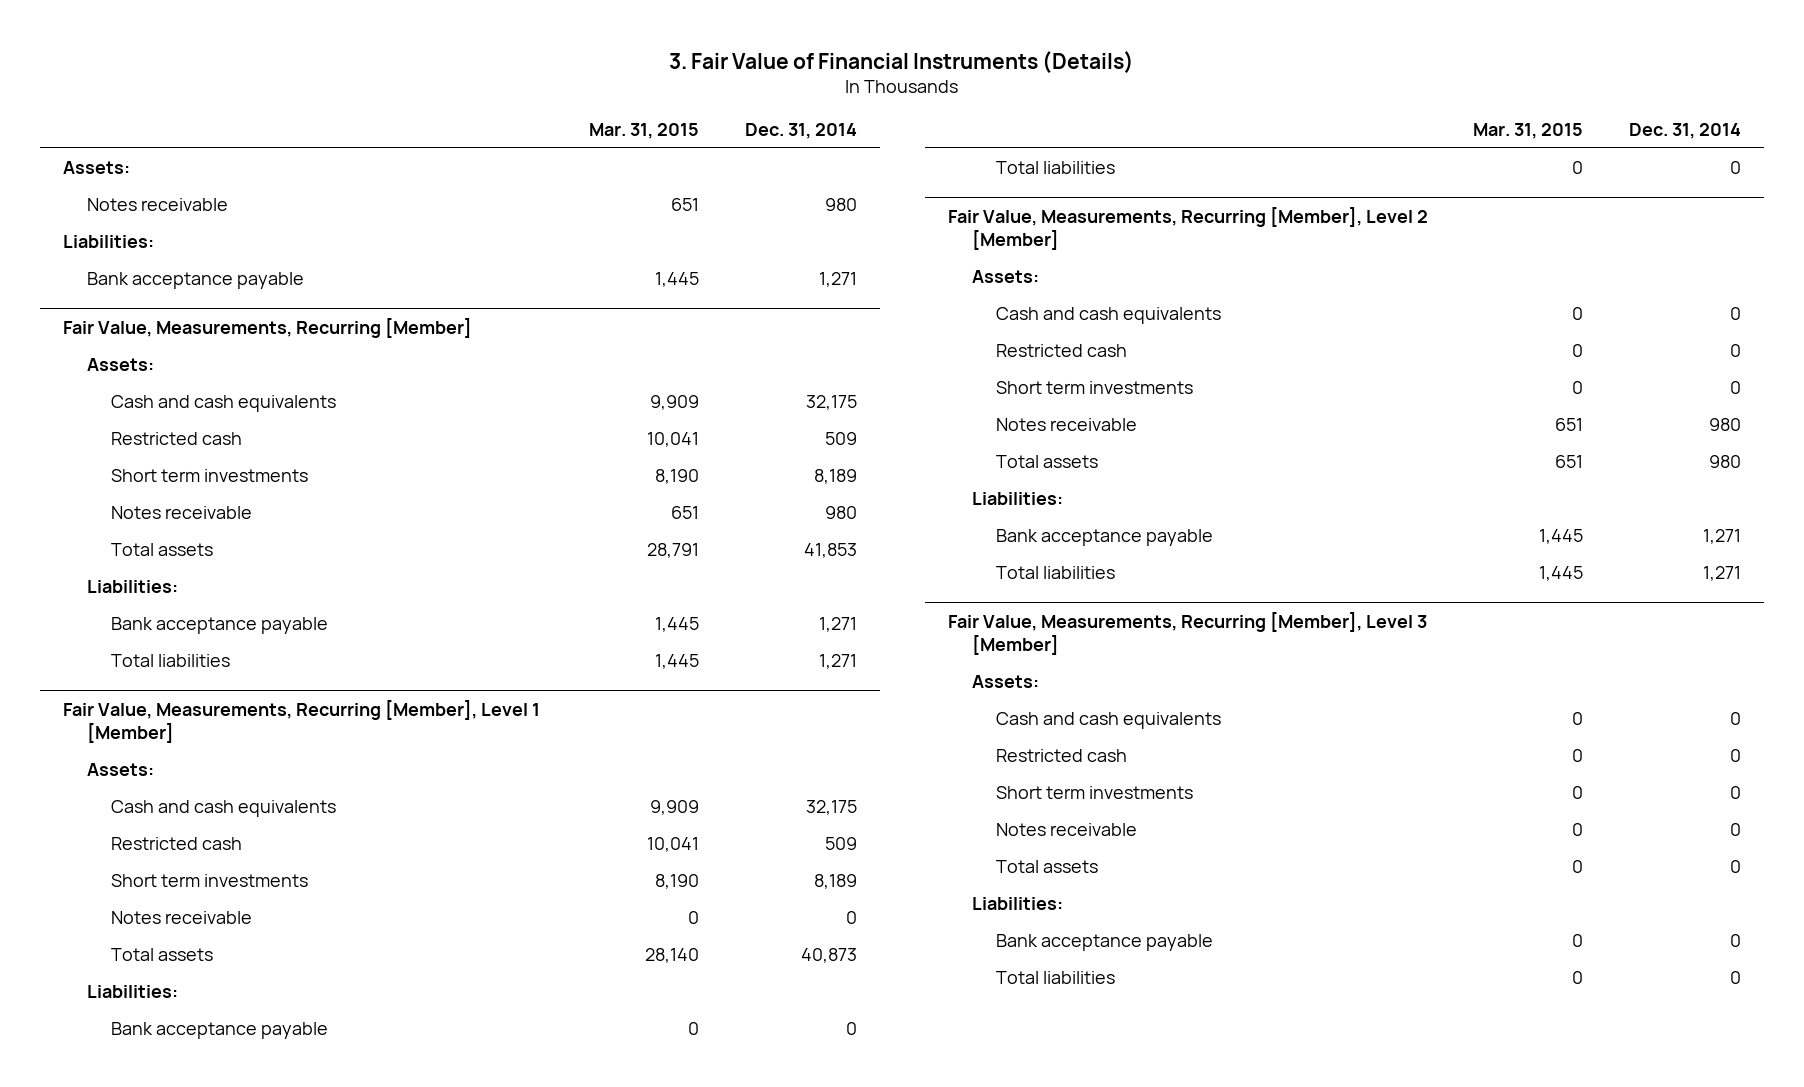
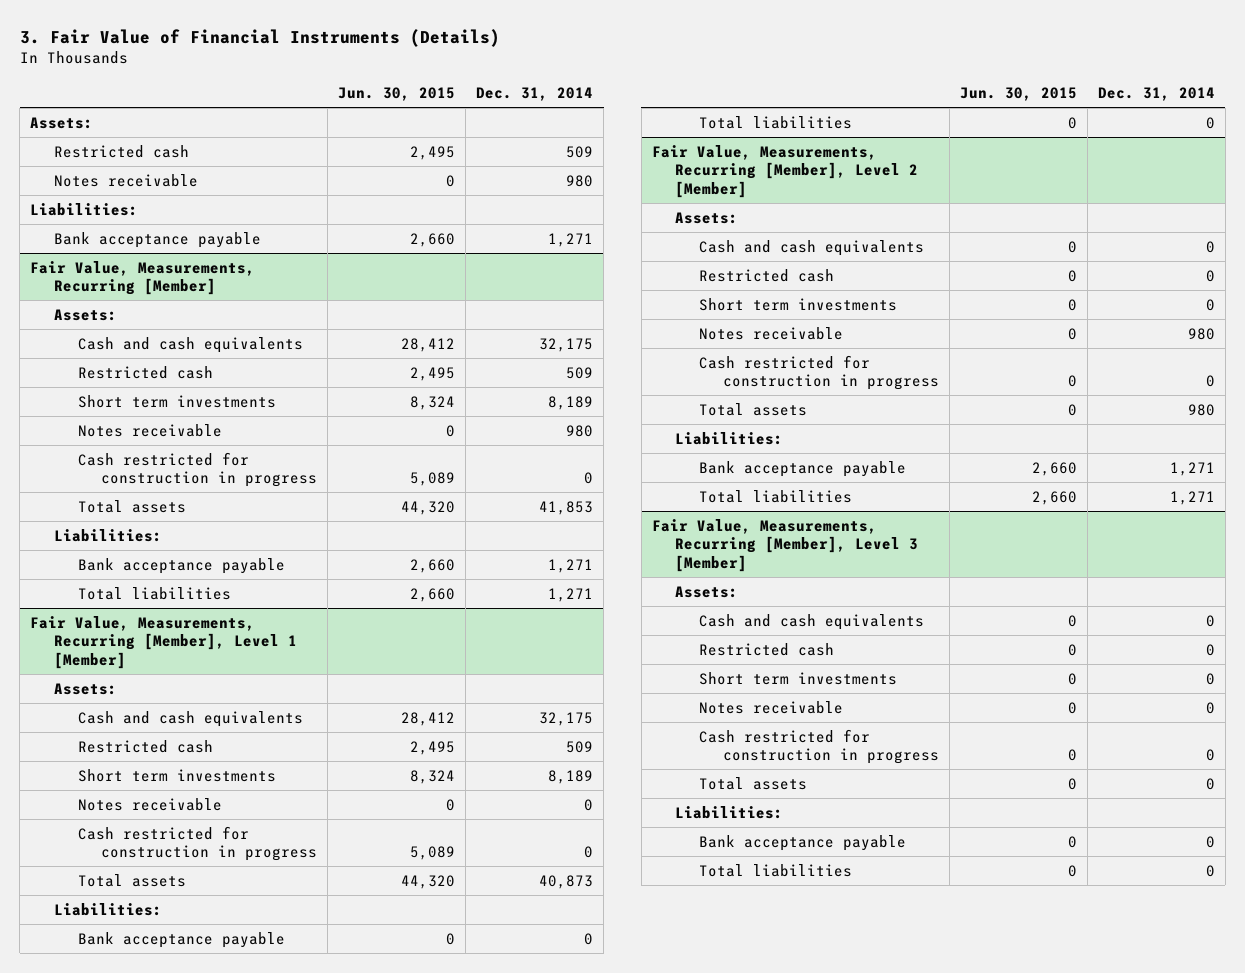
[589,123,700,140] Mar. 31, 2015 -> none
none -> [338,86,456,101] Jun. 30, 2015
none -> [53,144,189,158] Restricted cash
none -> [77,451,318,488] Cash restricted for construction in progress
none -> [77,825,318,862] Cash restricted for construction in progress
none -> [699,354,939,391] Cash restricted for construction in progress
none -> [699,728,939,765] Cash restricted for construction in progress

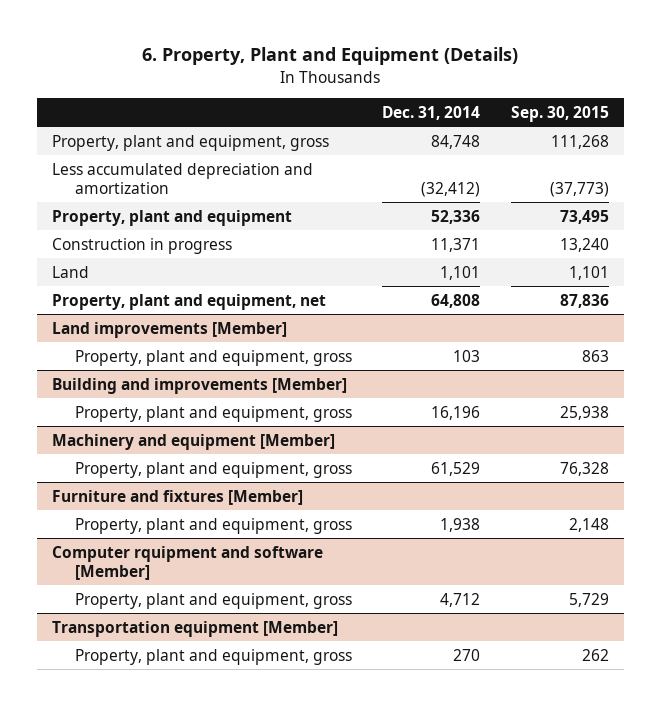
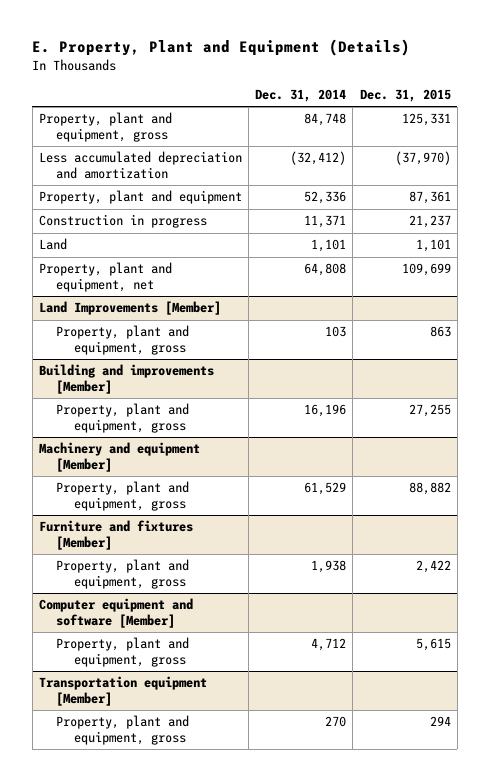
[142,47,519,66] 6. Property, Plant and Equipment (Details) -> [32,39,411,57] E. Property, Plant and Equipment (Details)
[510,105,609,122] Sep. 30, 2015 -> none
none -> [359,89,451,103] Dec. 31, 2015
[52,321,288,338] Land improvements [Member] -> [39,301,222,316] Land Improvements [Member]
[52,545,324,580] Computer rquipment and software [Member] -> [39,598,194,628] Computer equipment and software [Member]

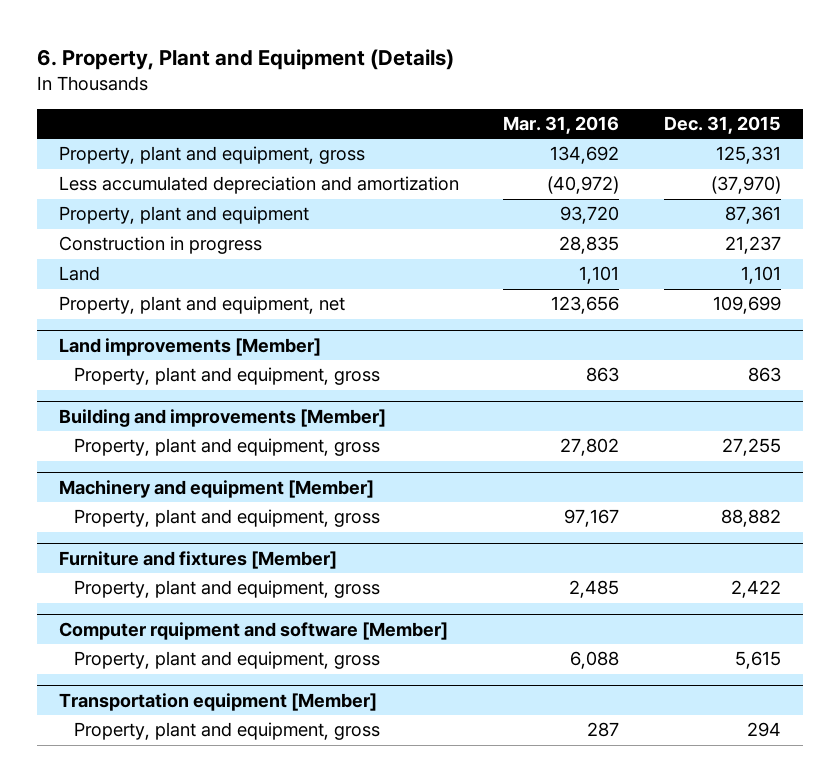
[32,39,411,57] E. Property, Plant and Equipment (Details) -> [36,49,454,71] 6. Property, Plant and Equipment (Details)
[255,89,347,103] Dec. 31, 2014 -> none
none -> [503,116,620,135] Mar. 31, 2016
[39,301,222,316] Land Improvements [Member] -> [58,338,321,357] Land improvements [Member]
[39,598,194,628] Computer equipment and software [Member] -> [58,622,448,641] Computer rquipment and software [Member]

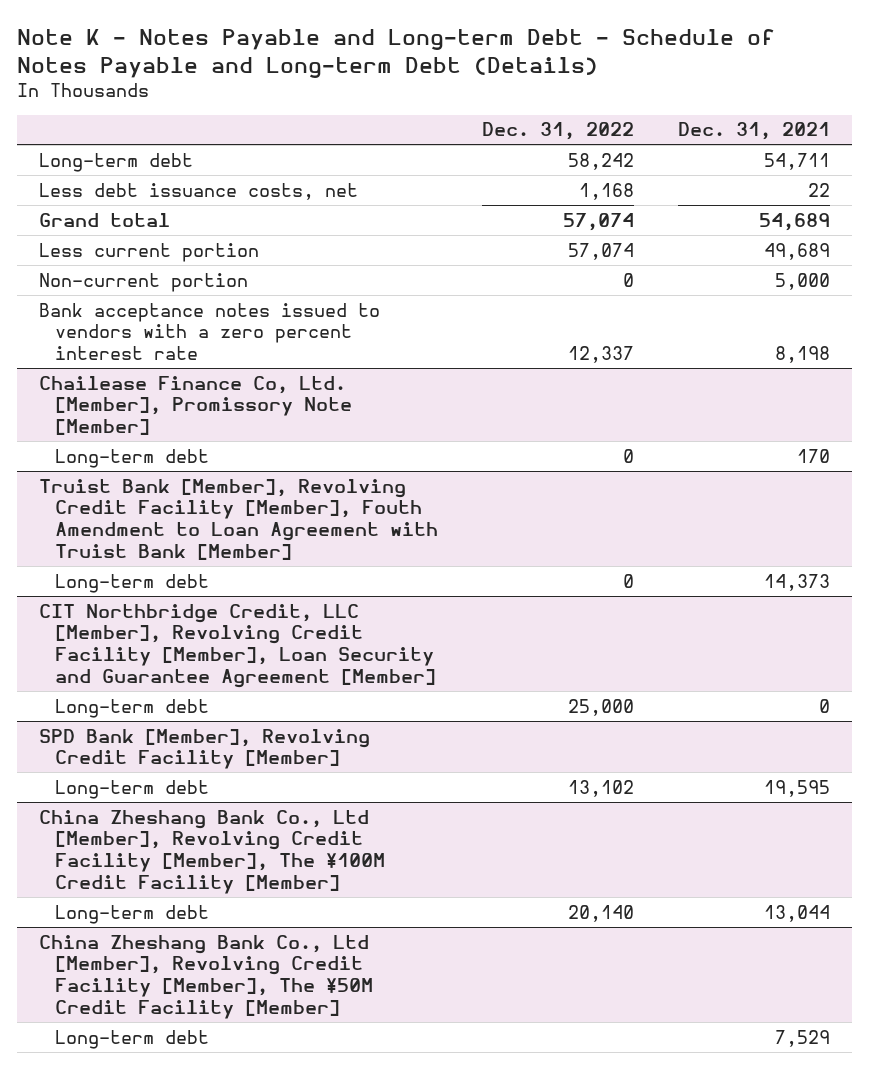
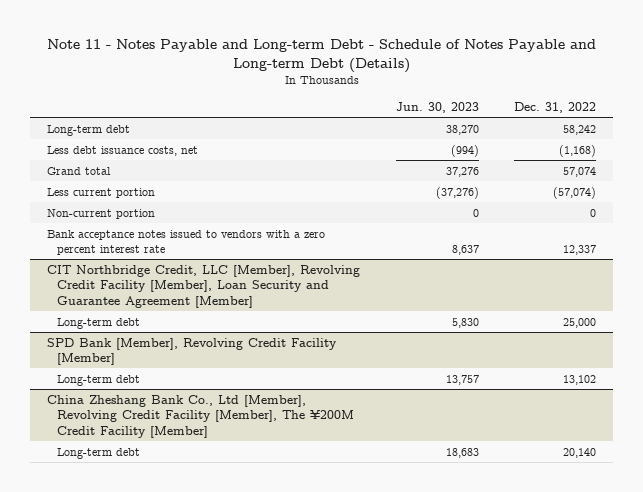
[17,28,776,78] Note K - Notes Payable and Long-term Debt - Schedule of Notes Payable and Long-term Debt (Details) -> [46,38,596,73] Note 11 - Notes Payable and Long-term Debt - Schedule of Notes Payable and Long-term Debt (Details)
[678,122,831,141] Dec. 31, 2021 -> none
none -> [395,101,479,113] Jun. 30, 2023
[579,182,635,200] 1,168 -> [558,144,596,157] (1,168)
[568,242,635,260] 57,074 -> [552,186,596,199] (57,074)
[39,375,353,436] Chailease Finance Co, Ltd. [Member], Promissory Note [Member] -> none
[55,448,210,468] Long-term debt -> none
[39,478,439,560] Truist Bank [Member], Revolving Credit Facility [Member], Fouth Amendment to Loan Agreement with Truist Bank [Member] -> none
[55,573,210,593] Long-term debt -> none
[39,809,386,894] China Zheshang Bank Co., Ltd [Member], Revolving Credit Facility [Member], The ¥100M Credit Facility [Member] -> [47,394,354,438] China Zheshang Bank Co., Ltd [Member], Revolving Credit Facility [Member], The ¥200M Credit Facility [Member]
[39,934,374,1019] China Zheshang Bank Co., Ltd [Member], Revolving Credit Facility [Member], The ¥50M Credit Facility [Member] -> none
[55,1029,210,1049] Long-term debt -> none

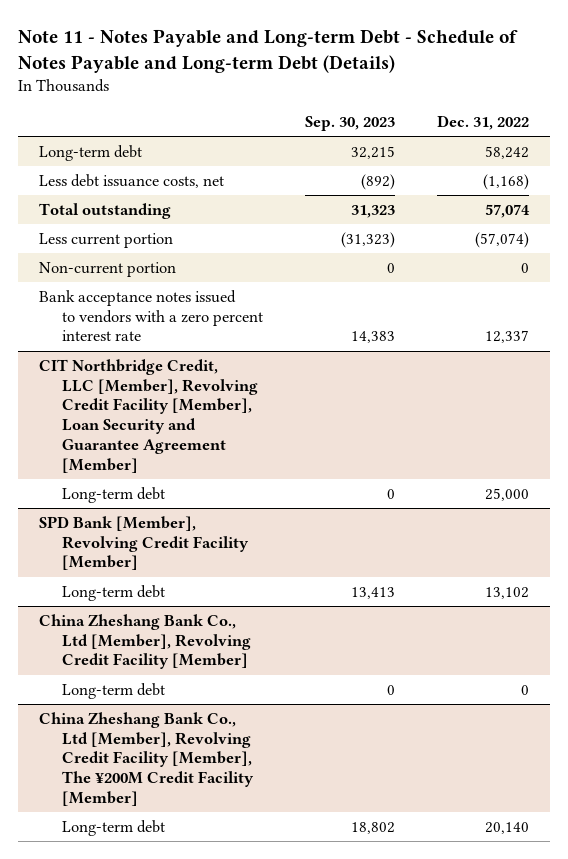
[395,101,479,113] Jun. 30, 2023 -> none
none -> [304,115,395,131] Sep. 30, 2023
[47,166,112,175] Grand total -> [38,202,171,219] Total outstanding
none -> [38,613,251,670] China Zheshang Bank Co., Ltd [Member], Revolving Credit Facility [Member]
none -> [61,682,165,699] Long-term debt

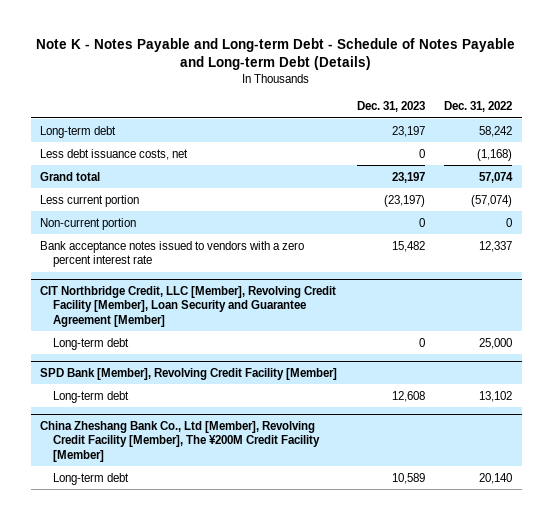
[17,29,518,73] Note 11 - Notes Payable and Long-term Debt - Schedule of Notes Payable and Long-term Debt (Details) -> [36,37,516,71] Note K - Notes Payable and Long-term Debt - Schedule of Notes Payable and Long-term Debt (Details)
[304,115,395,131] Sep. 30, 2023 -> none
none -> [356,101,425,113] Dec. 31, 2023
[38,202,171,219] Total outstanding -> [40,171,101,181] Grand total
[38,613,251,670] China Zheshang Bank Co., Ltd [Member], Revolving Credit Facility [Member] -> none
[61,682,165,699] Long-term debt -> none

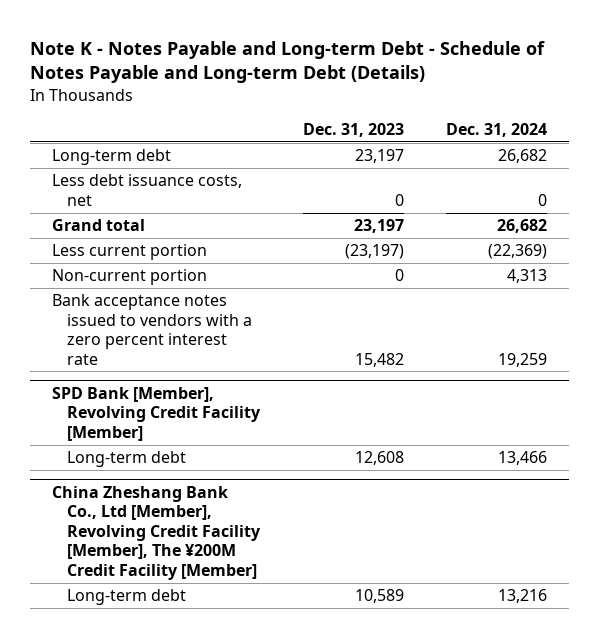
[444,101,513,113] Dec. 31, 2022 -> none
none -> [446,122,548,137] Dec. 31, 2024
[40,285,337,327] CIT Northbridge Credit, LLC [Member], Revolving Credit Facility [Member], Loan Security and Guarantee Agreement [Member] -> none
[52,337,129,350] Long-term debt -> none

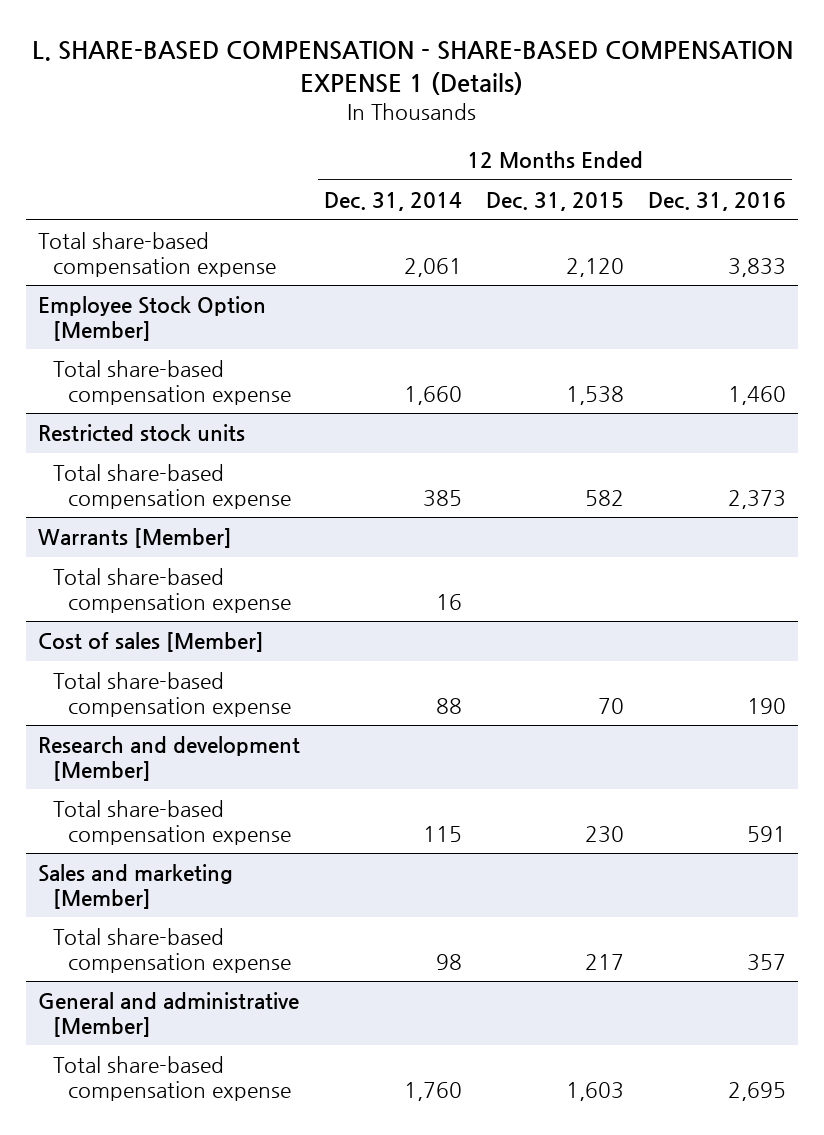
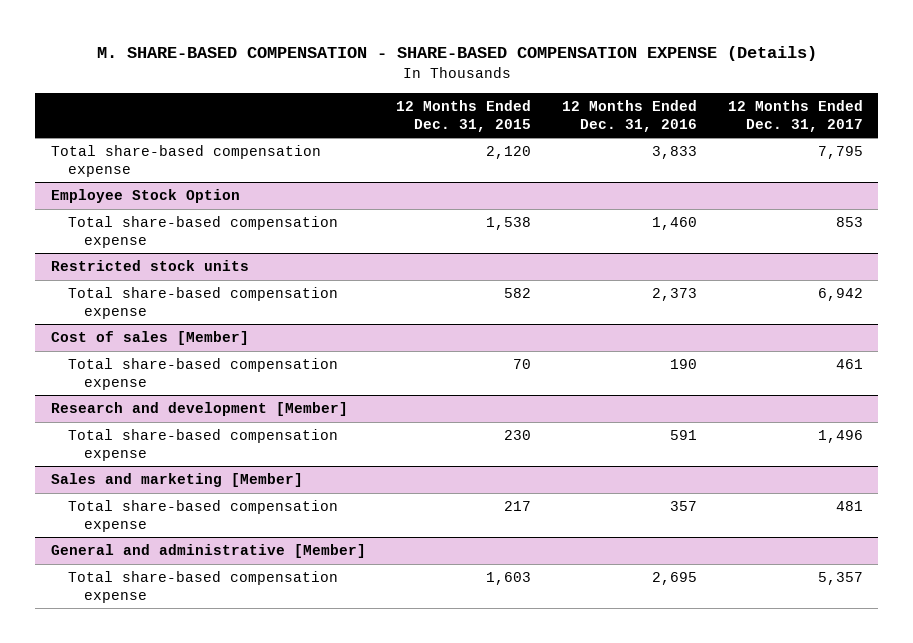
[31,41,793,95] L. SHARE-BASED COMPENSATION - SHARE-BASED COMPENSATION EXPENSE 1 (Details) -> [96,46,817,62] M. SHARE-BASED COMPENSATION - SHARE-BASED COMPENSATION EXPENSE (Details)
[323,192,462,212] Dec. 31, 2014 -> none
none -> [727,100,863,132] 12 Months Ended Dec. 31, 2017
[37,296,266,341] Employee Stock Option [Member] -> [50,189,240,204] Employee Stock Option
[37,528,232,549] Warrants [Member] -> none
[52,568,291,613] Total share-based compensation expense -> none

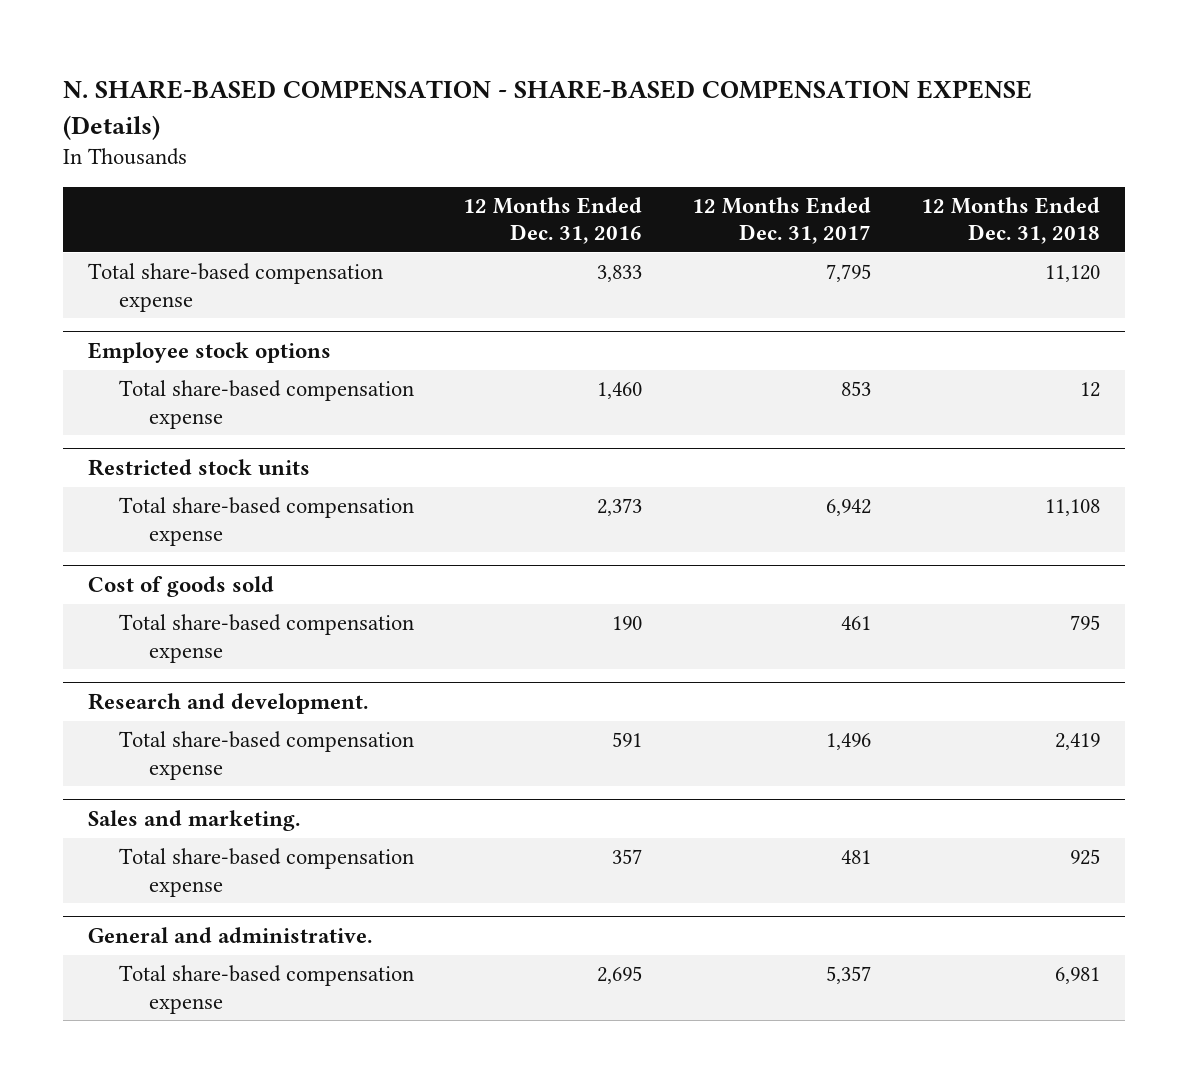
[96,46,817,62] M. SHARE-BASED COMPENSATION - SHARE-BASED COMPENSATION EXPENSE (Details) -> [63,80,1033,140] N. SHARE-BASED COMPENSATION - SHARE-BASED COMPENSATION EXPENSE (Details)
[396,100,532,132] 12 Months Ended Dec. 31, 2015 -> none
none -> [920,196,1100,245] 12 Months Ended Dec. 31, 2018
[50,189,240,204] Employee Stock Option -> [88,341,332,363] Employee stock options
[50,331,249,346] Cost of sales [Member] -> [88,575,275,597] Cost of goods sold
[50,402,348,417] Research and development [Member] -> [88,692,369,714] Research and development.
[50,473,303,488] Sales and marketing [Member] -> [88,809,301,831] Sales and marketing.
[50,544,366,559] General and administrative [Member] -> [88,926,373,943] General and administrative.

